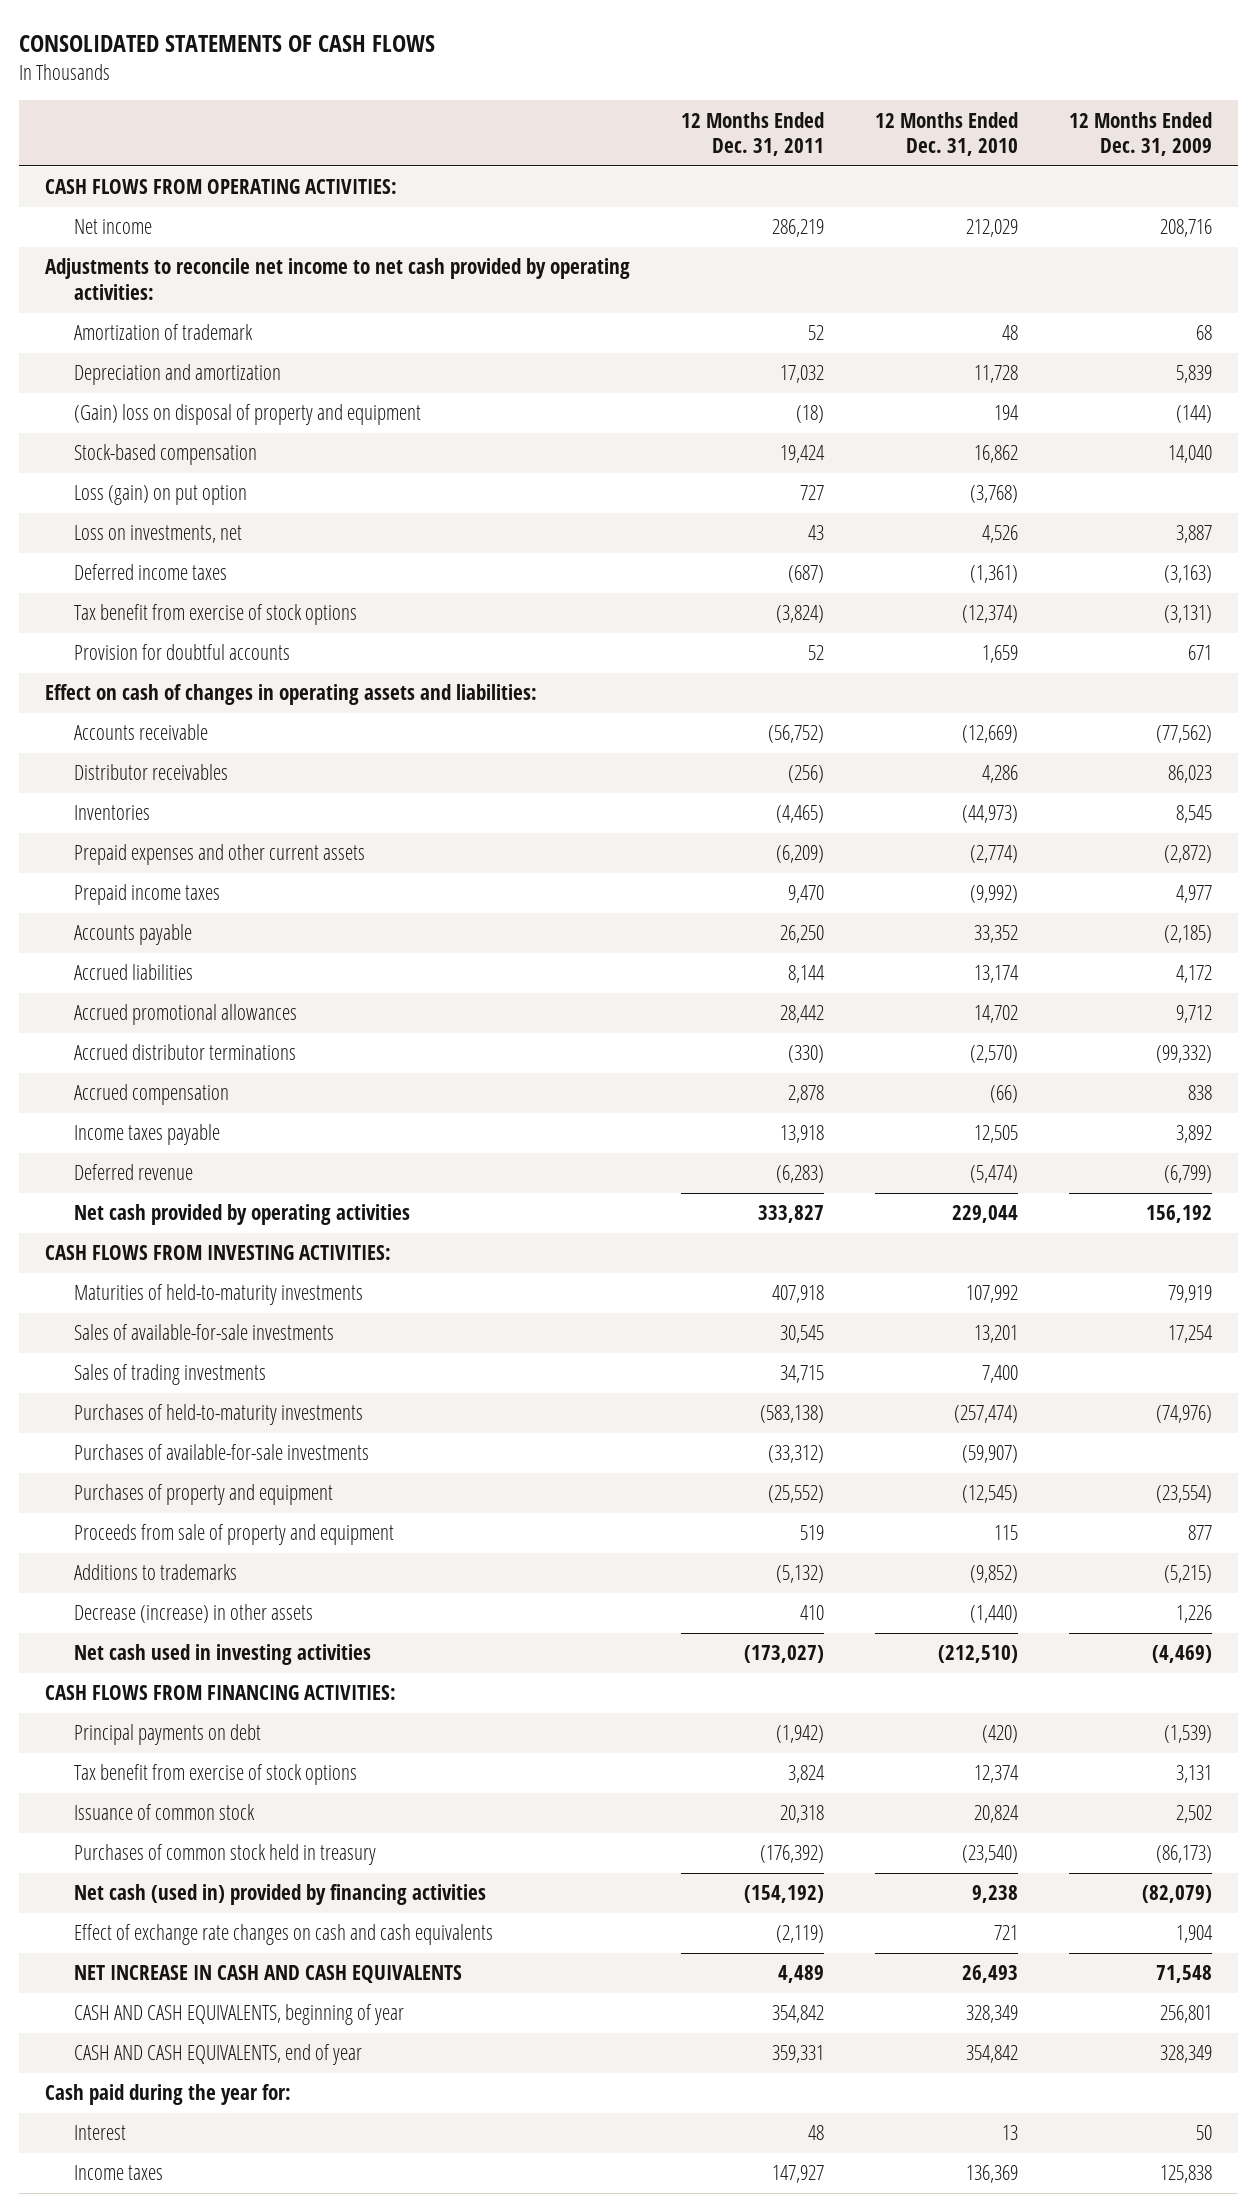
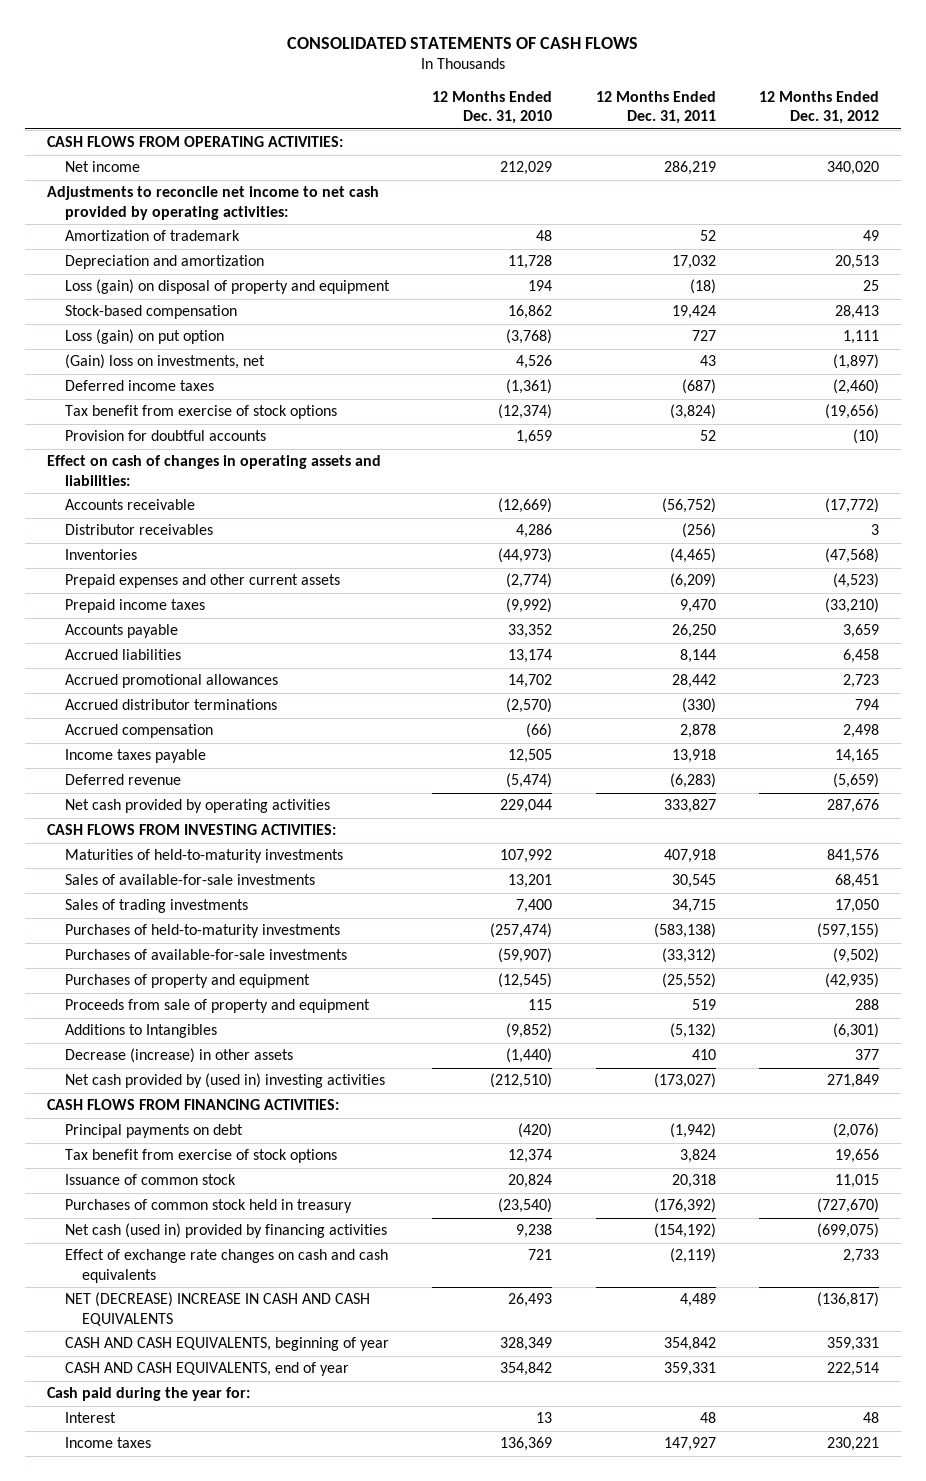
[1069,111,1213,157] 12 Months Ended Dec. 31, 2009 -> none
none -> [759,91,880,125] 12 Months Ended Dec. 31, 2012
[73,404,421,426] (Gain) loss on disposal of property and equipment -> [64,279,390,295] Loss (gain) on disposal of property and equipment
[73,525,242,544] Loss on investments, net -> [64,354,265,370] (Gain) loss on investments, net
[73,1564,237,1581] Additions to trademarks -> [64,1024,217,1039] Additions to Intangibles
[73,1644,371,1666] Net cash used in investing activities -> [64,1073,385,1089] Net cash provided by (used in) investing activities
[73,1965,462,1984] NET INCREASE IN CASH AND CASH EQUIVALENTS -> [64,1292,370,1326] NET (DECREASE) INCREASE IN CASH AND CASH EQUIVALENTS

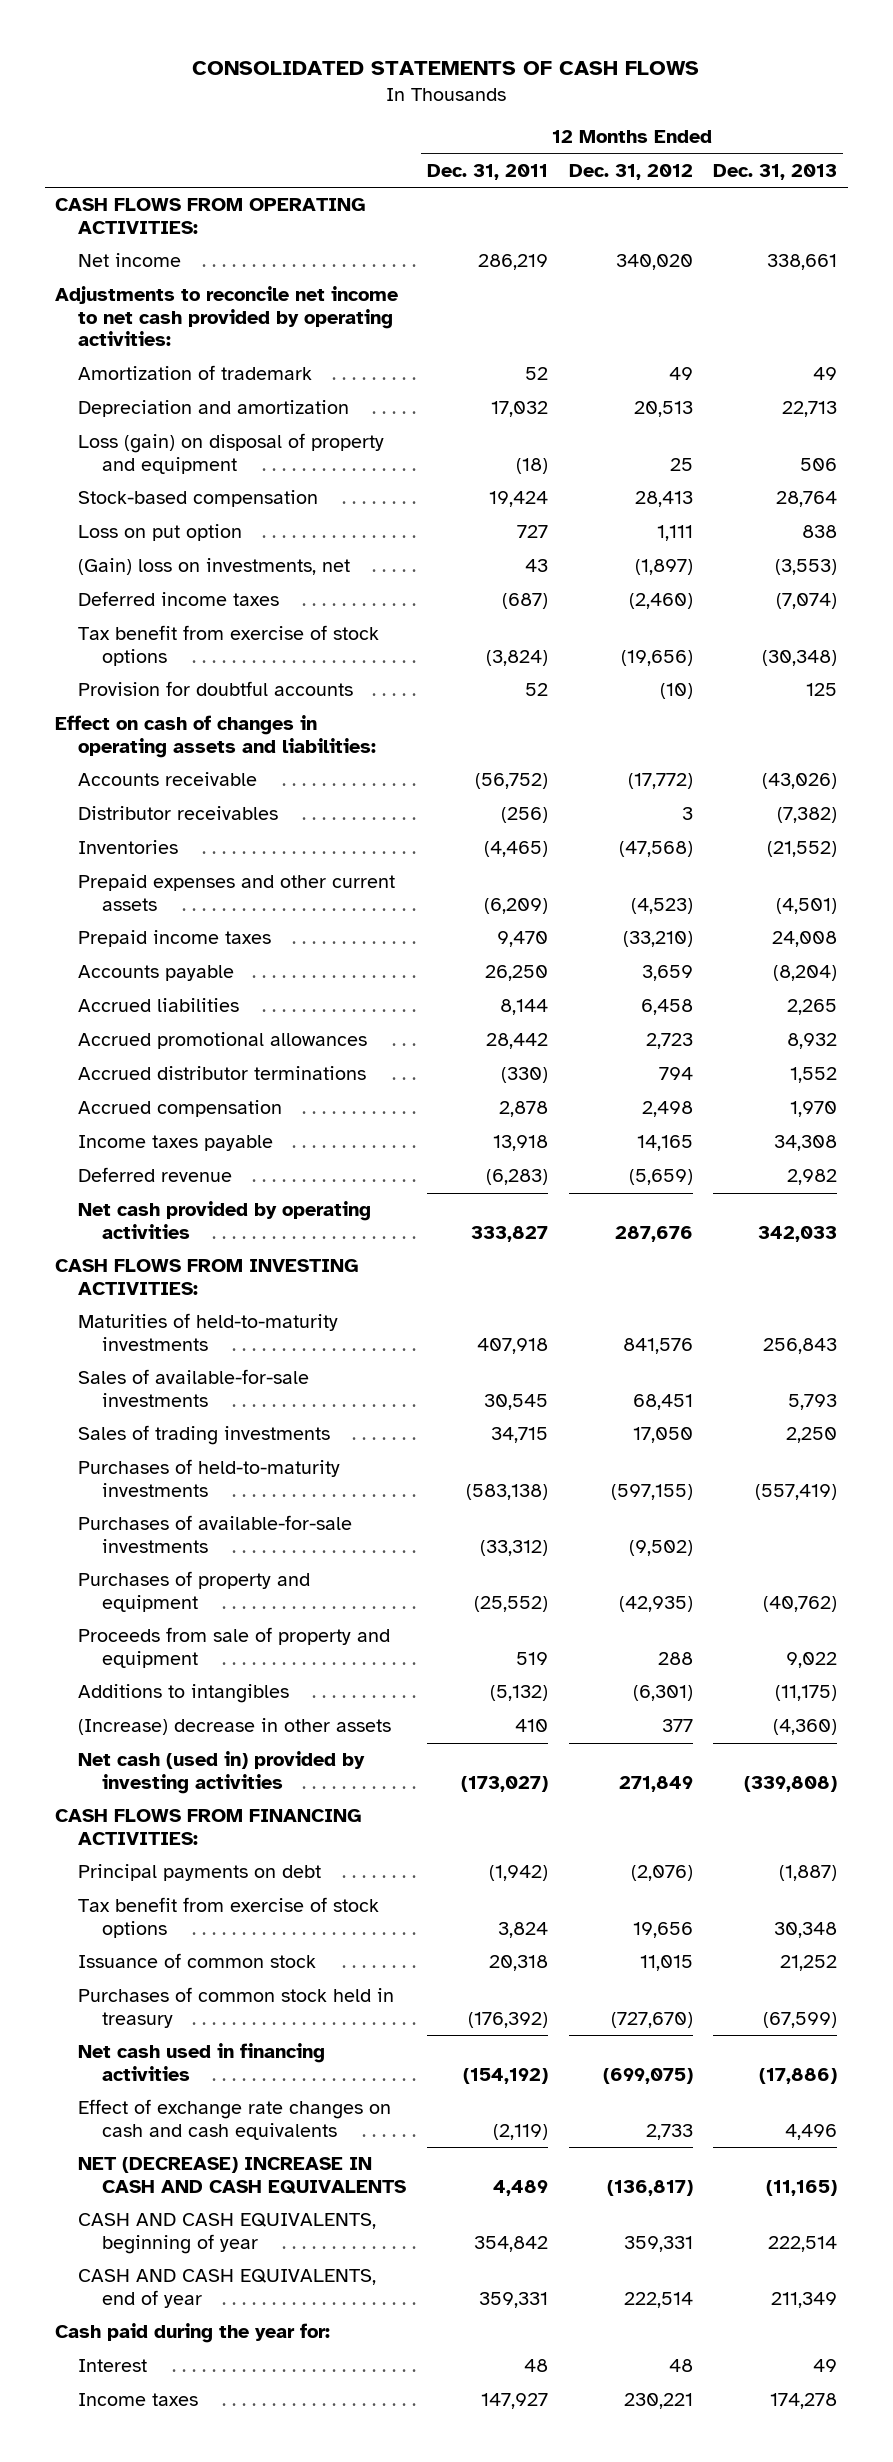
[432,91,553,125] 12 Months Ended Dec. 31, 2010 -> none
none -> [713,163,838,180] Dec. 31, 2013
[64,329,224,345] Loss (gain) on put option -> [78,524,243,542] Loss on put option
[64,1024,217,1039] Additions to Intangibles -> [78,1684,290,1704] Additions to intangibles
[64,1048,293,1064] Decrease (increase) in other assets -> [78,1718,392,1736] (Increase) decrease in other assets
[64,1073,385,1089] Net cash provided by (used in) investing activities -> [78,1751,366,1794] Net cash (used in) provided by investing activities
[64,1223,387,1239] Net cash (used in) provided by financing activities -> [78,2043,326,2081] Net cash used in financing activities

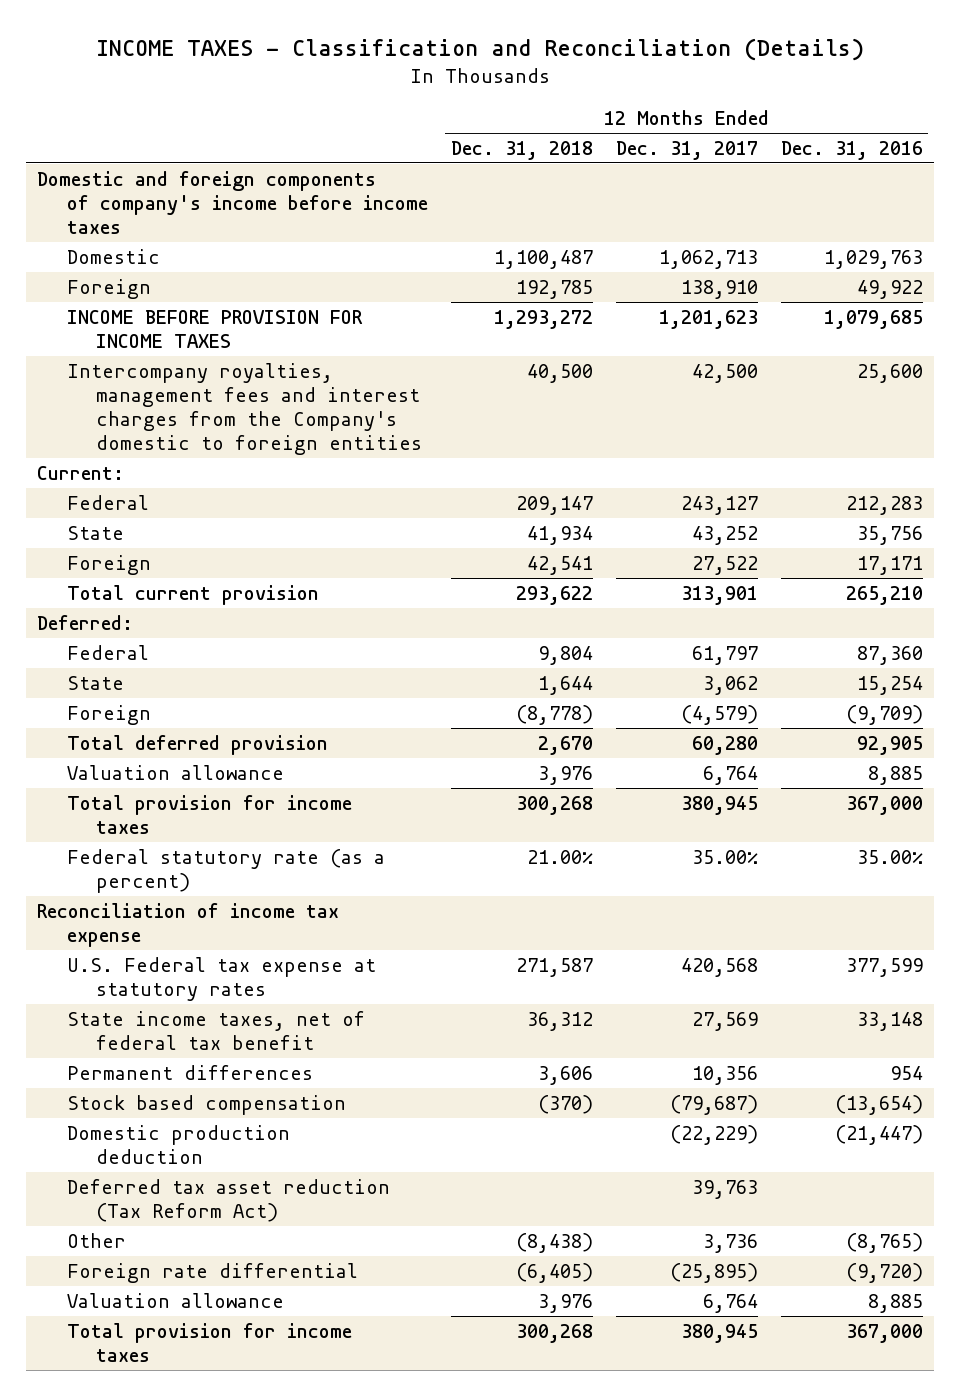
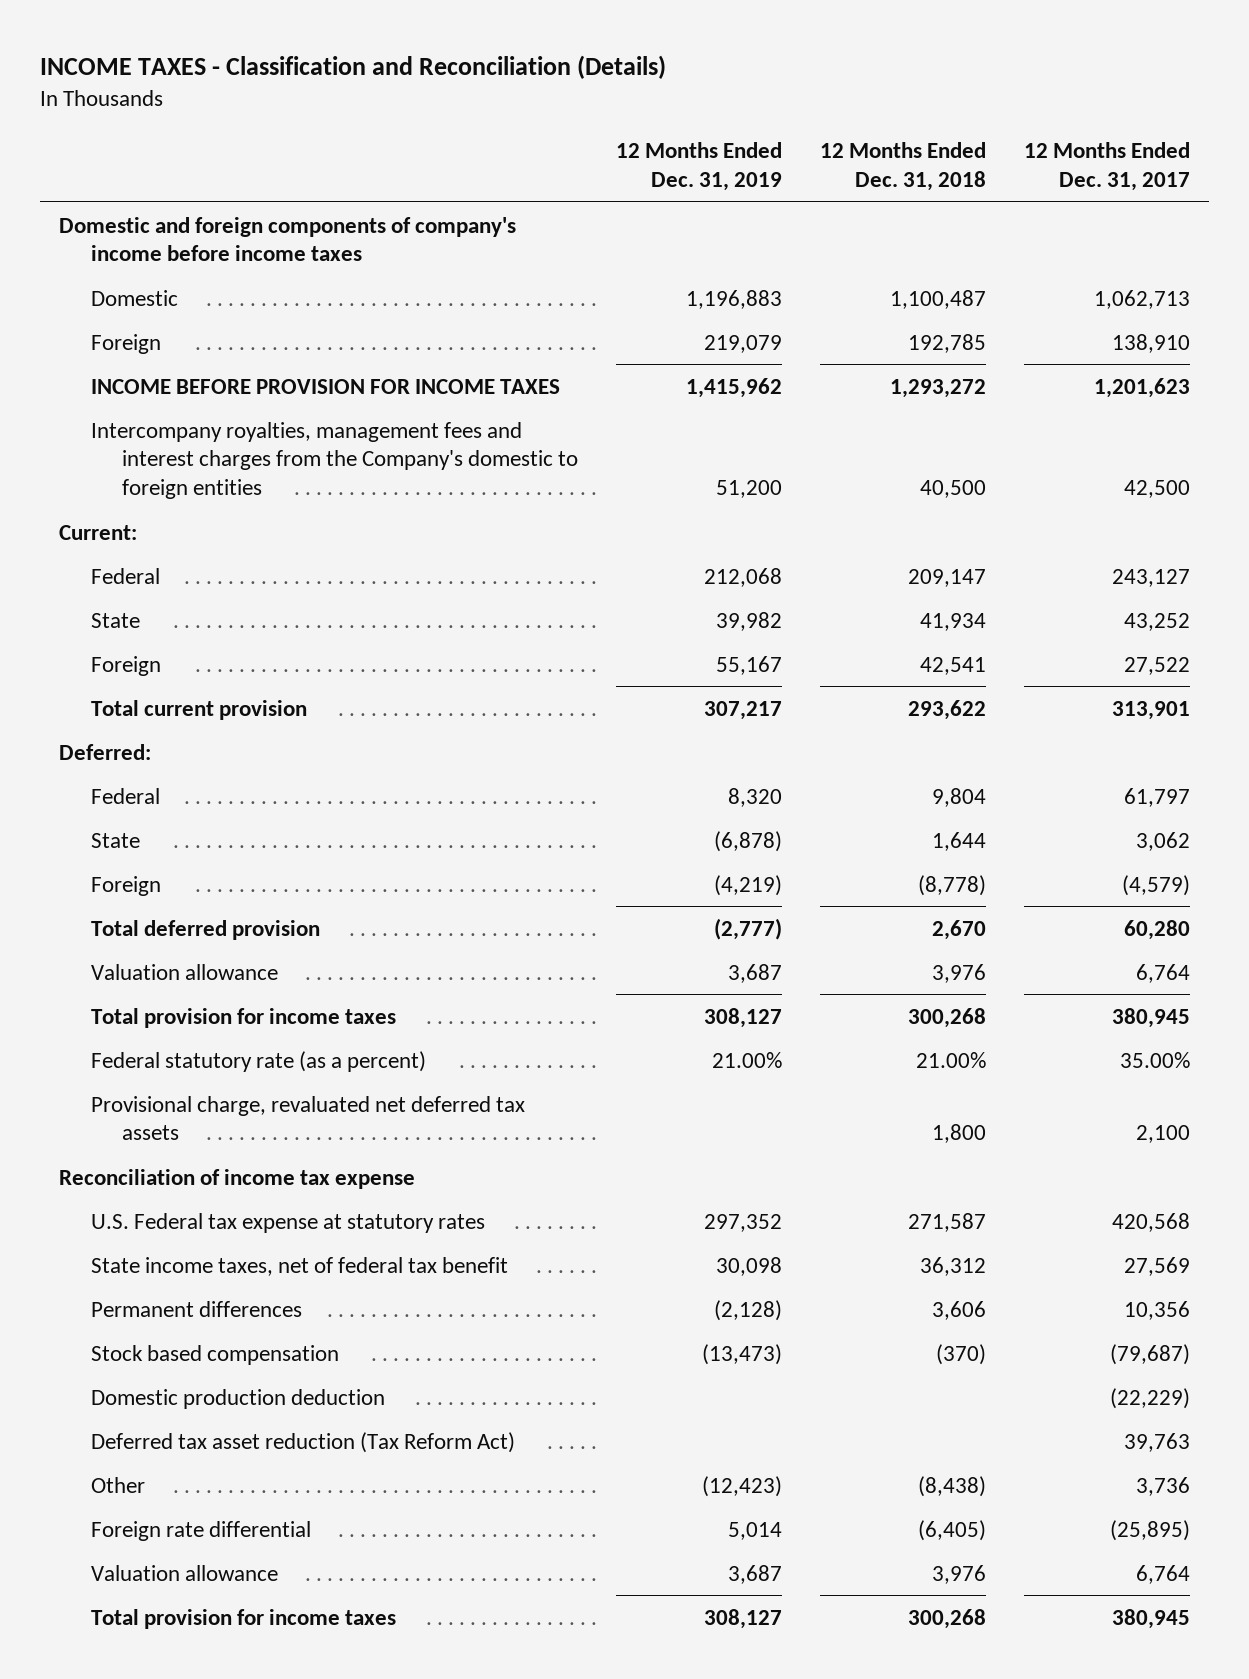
[780,140,923,160] Dec. 31, 2016 -> none
none -> [615,142,782,191] 12 Months Ended Dec. 31, 2019
none -> [90,1095,525,1141] Provisional charge, revaluated net deferred tax assets

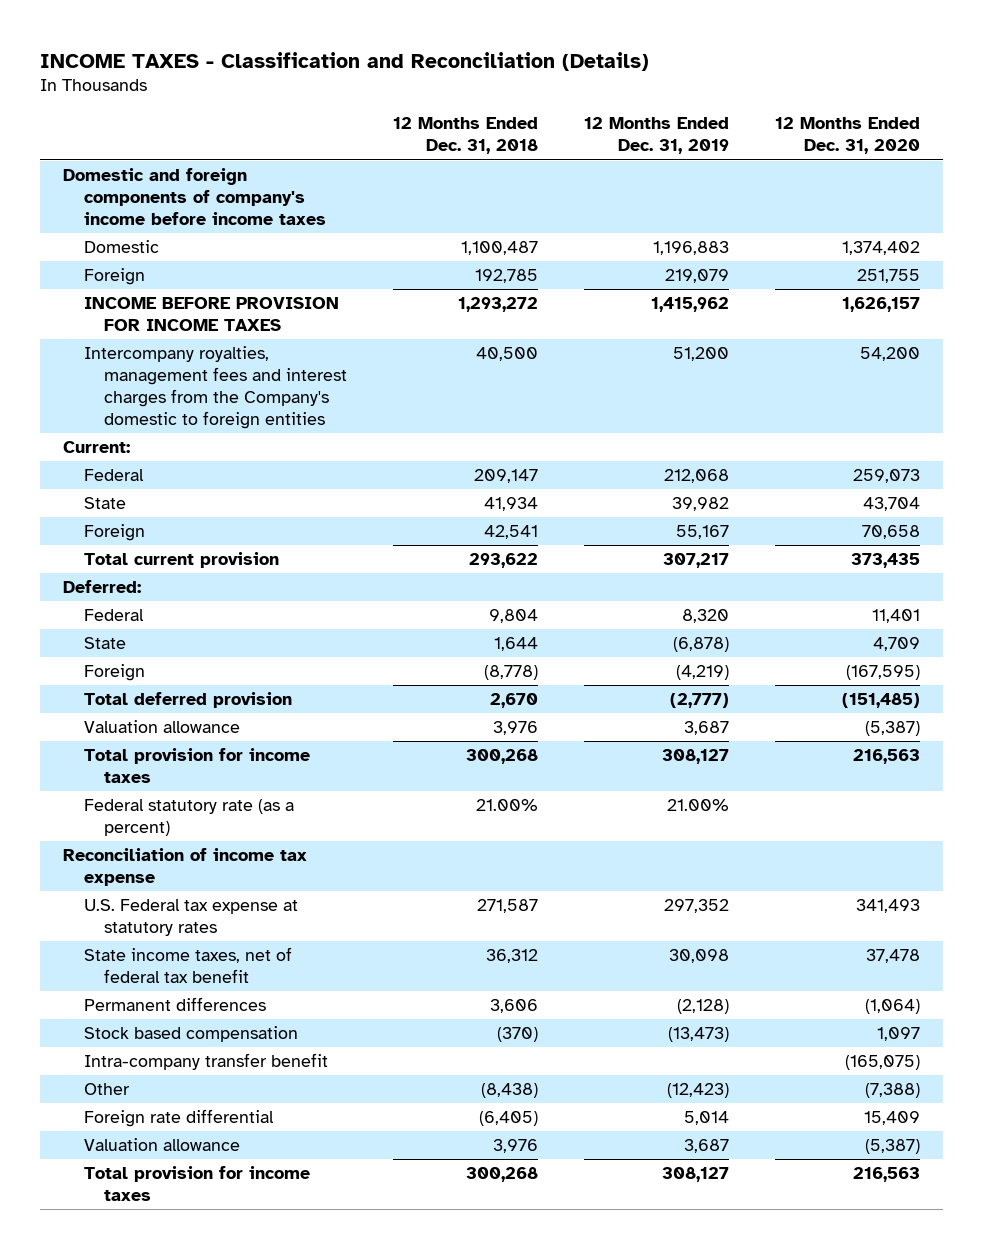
[1023,142,1190,191] 12 Months Ended Dec. 31, 2017 -> none
none -> [775,117,921,155] 12 Months Ended Dec. 31, 2020
[90,1095,525,1141] Provisional charge, revaluated net deferred tax assets -> none
[90,1388,385,1409] Domestic production deduction -> none
[90,1431,515,1453] Deferred tax asset reduction (Tax Reform Act) -> none
none -> [83,1053,328,1071] Intra-company transfer benefit

